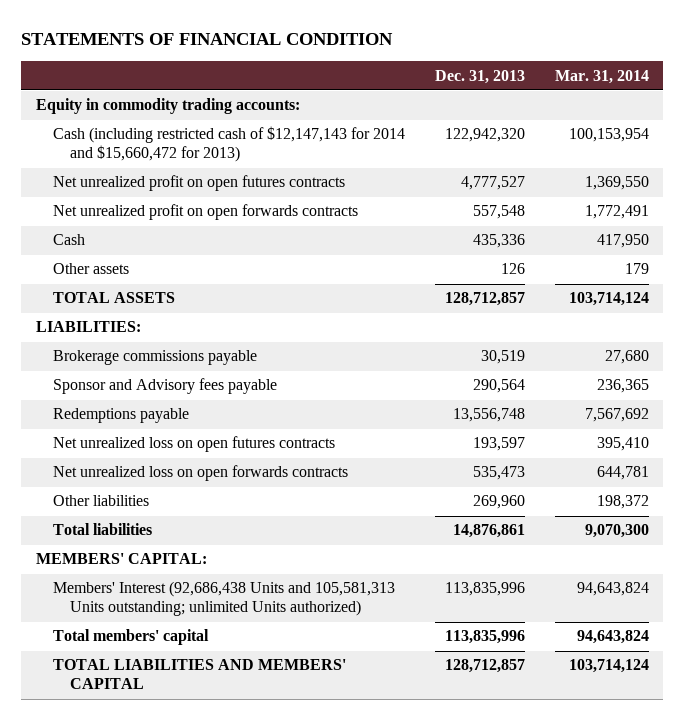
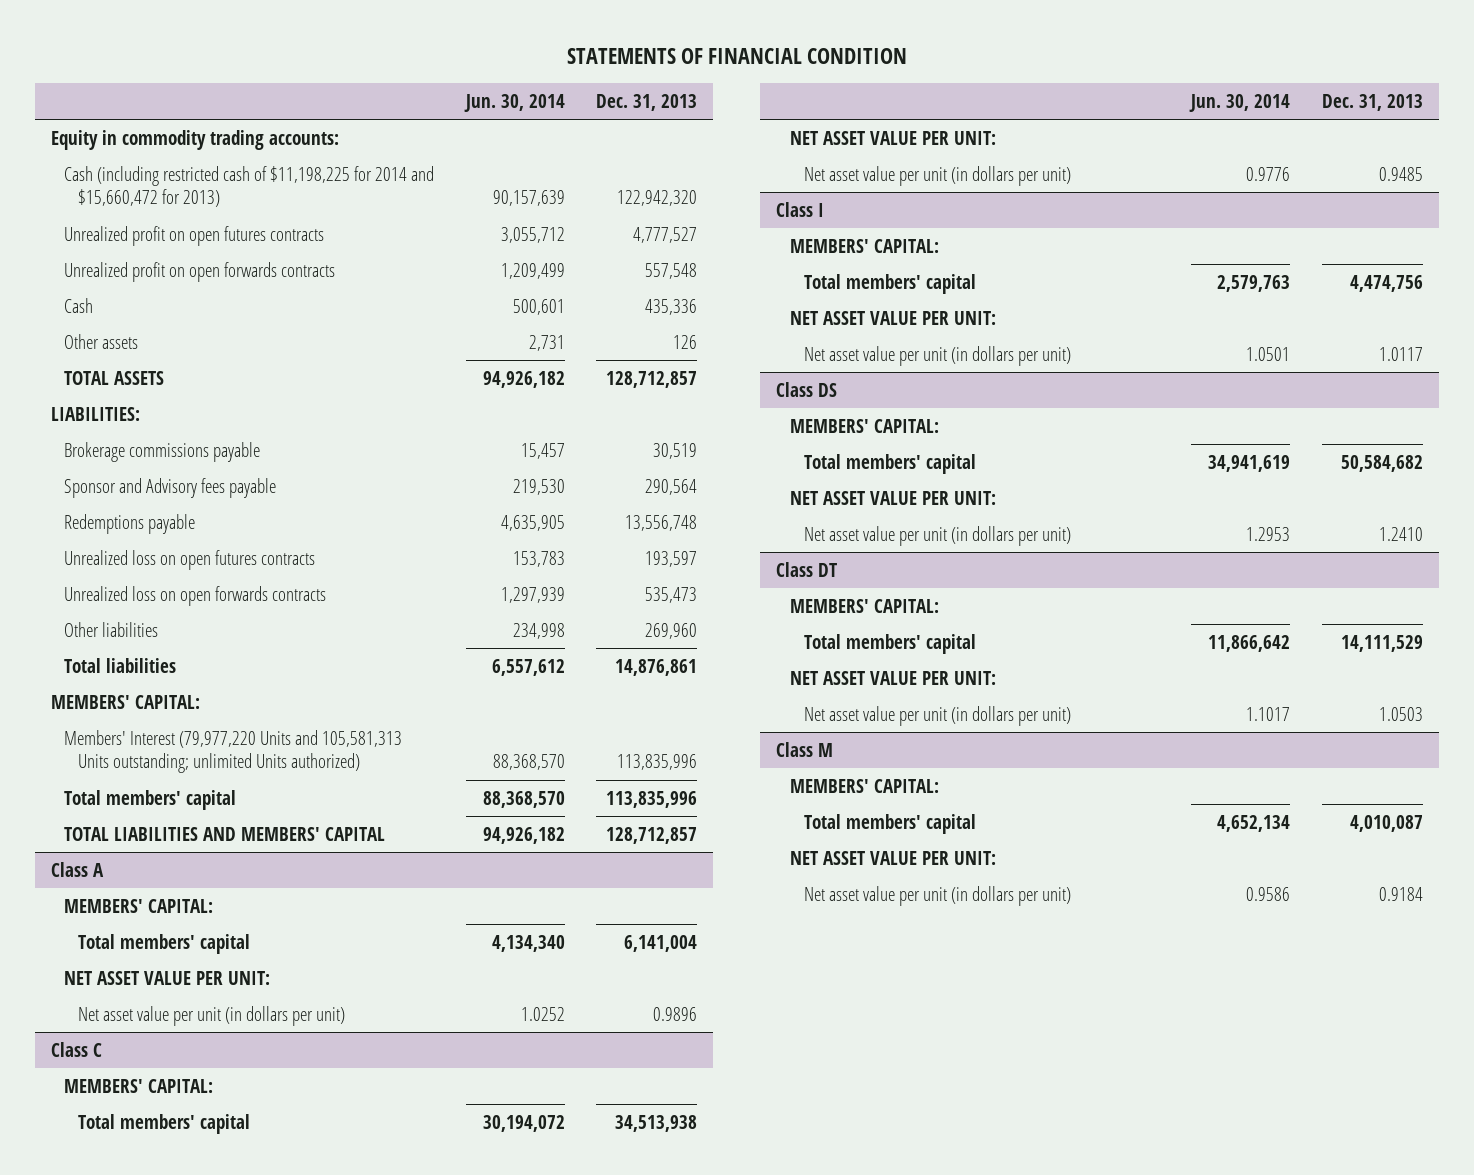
[554,69,649,84] Mar. 31, 2014 -> none
none -> [463,93,565,112] Jun. 30, 2014
[53,126,406,163] Cash (including restricted cash of $12,147,143 for 2014 and $15,660,472 for 2013) -> [64,165,435,208] Cash (including restricted cash of $11,198,225 for 2014 and $15,660,472 for 2013)
[53,175,346,192] Net unrealized profit on open futures contracts -> [64,225,325,246] Unrealized profit on open futures contracts
[53,204,359,221] Net unrealized profit on open forwards contracts -> [64,261,336,282] Unrealized profit on open forwards contracts
[53,436,336,453] Net unrealized loss on open futures contracts -> [64,549,316,570] Unrealized loss on open futures contracts
[53,465,349,482] Net unrealized loss on open forwards contracts -> [64,585,327,606] Unrealized loss on open forwards contracts
[53,581,396,617] Members' Interest (92,686,438 Units and 105,581,313 Units outstanding; unlimited Units authorized) -> [64,729,403,774] Members' Interest (79,977,220 Units and 105,581,313 Units outstanding; unlimited Units authorized)
none -> [50,861,104,877] Class A
none -> [64,898,214,913] MEMBERS' CAPITAL:
none -> [77,933,250,954] Total members' capital
none -> [64,970,271,985] NET ASSET VALUE PER UNIT:
none -> [77,1005,345,1026] Net asset value per unit (in dollars per unit)
none -> [50,1041,102,1057] Class C
none -> [64,1078,214,1093] MEMBERS' CAPITAL:
none -> [77,1113,250,1134] Total members' capital
none -> [789,130,996,145] NET ASSET VALUE PER UNIT:
none -> [803,165,1071,186] Net asset value per unit (in dollars per unit)
none -> [776,201,825,217] Class I
none -> [789,238,939,253] MEMBERS' CAPITAL:
none -> [803,273,976,294] Total members' capital
none -> [789,310,996,325] NET ASSET VALUE PER UNIT:
none -> [803,345,1071,366] Net asset value per unit (in dollars per unit)
none -> [776,381,838,397] Class DS
none -> [789,418,939,433] MEMBERS' CAPITAL:
none -> [803,453,976,474] Total members' capital
none -> [789,490,996,505] NET ASSET VALUE PER UNIT:
none -> [803,525,1071,546] Net asset value per unit (in dollars per unit)
none -> [776,561,838,577] Class DT
none -> [789,598,939,613] MEMBERS' CAPITAL:
none -> [803,633,976,654] Total members' capital
none -> [789,670,996,685] NET ASSET VALUE PER UNIT:
none -> [803,705,1071,726] Net asset value per unit (in dollars per unit)
none -> [776,741,834,757] Class M
none -> [789,778,939,793] MEMBERS' CAPITAL:
none -> [803,813,976,834] Total members' capital
none -> [789,850,996,865] NET ASSET VALUE PER UNIT:
none -> [803,885,1071,906] Net asset value per unit (in dollars per unit)

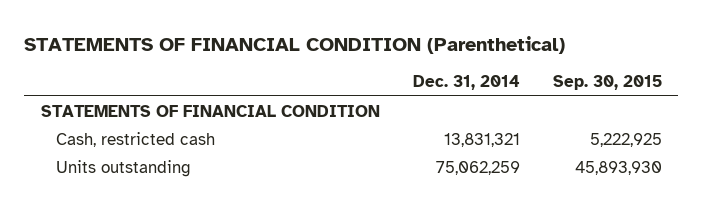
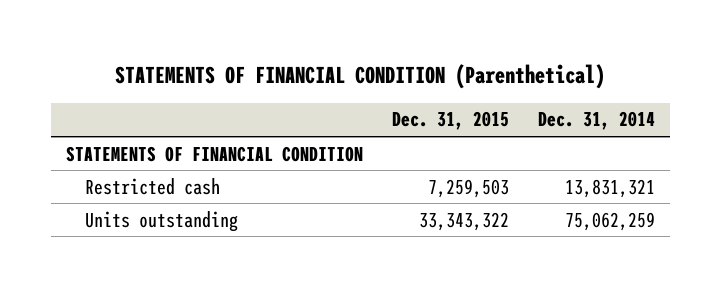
[552,75,662,91] Sep. 30, 2015 -> none
none -> [391,111,509,131] Dec. 31, 2015
[55,131,215,147] Cash, restricted cash -> [84,177,220,195] Restricted cash

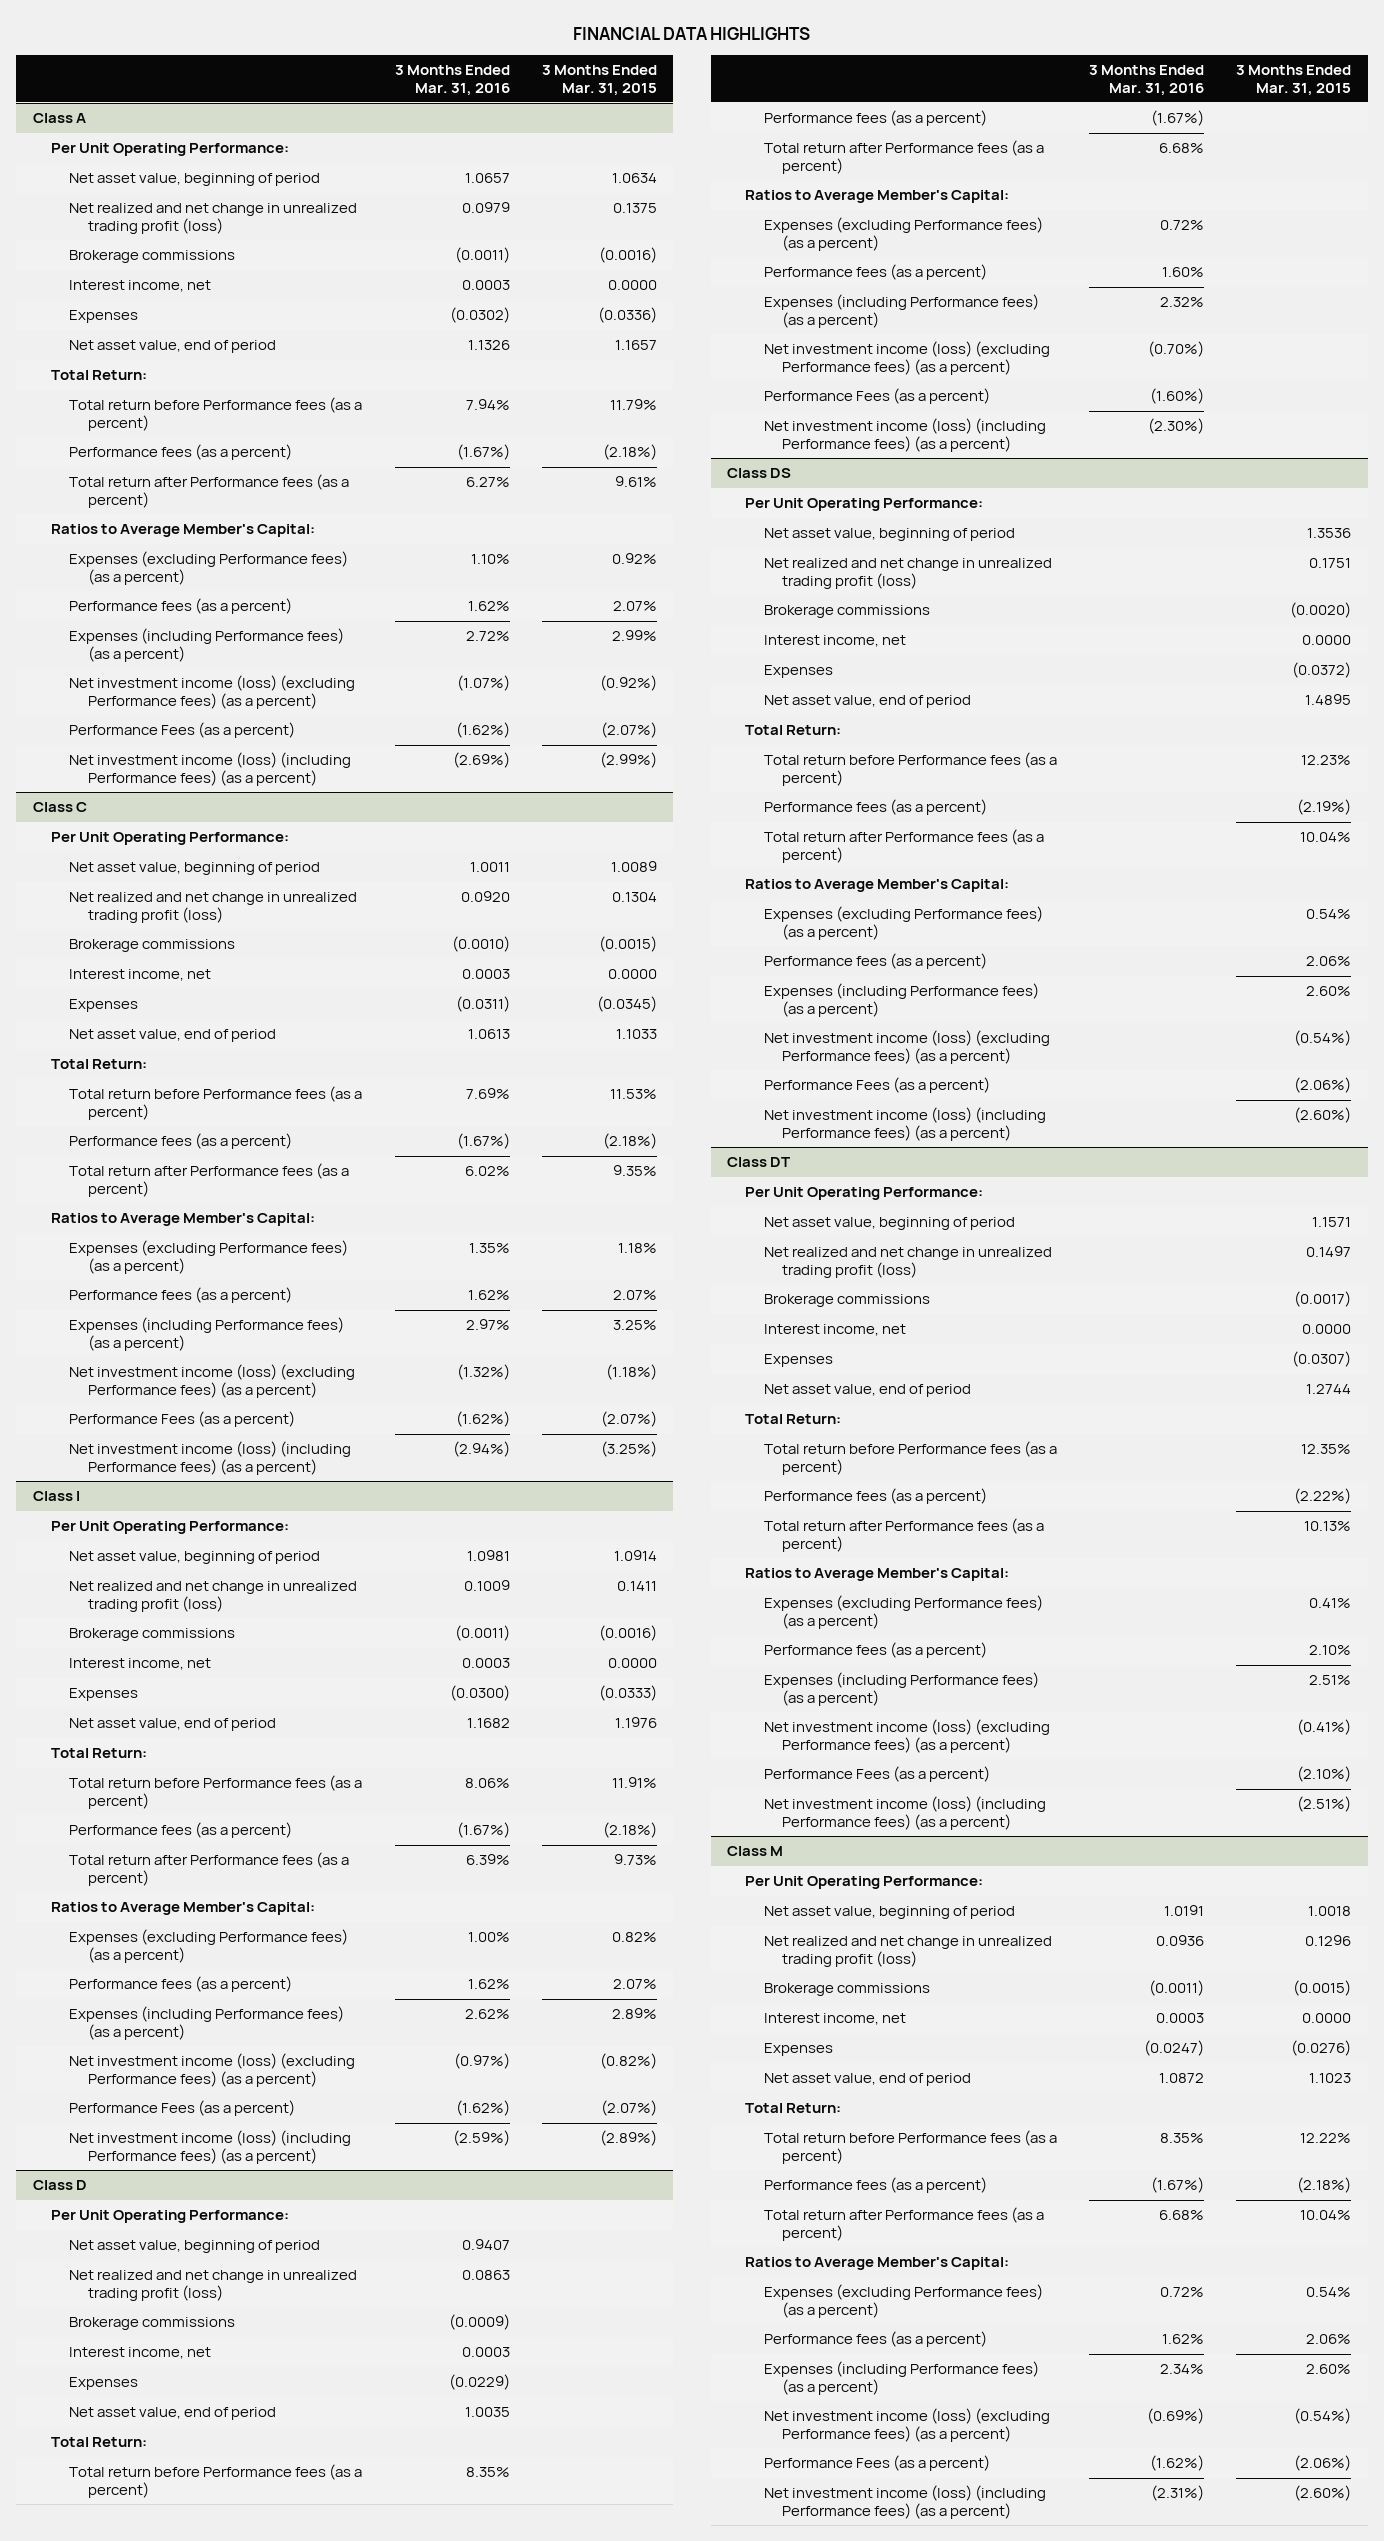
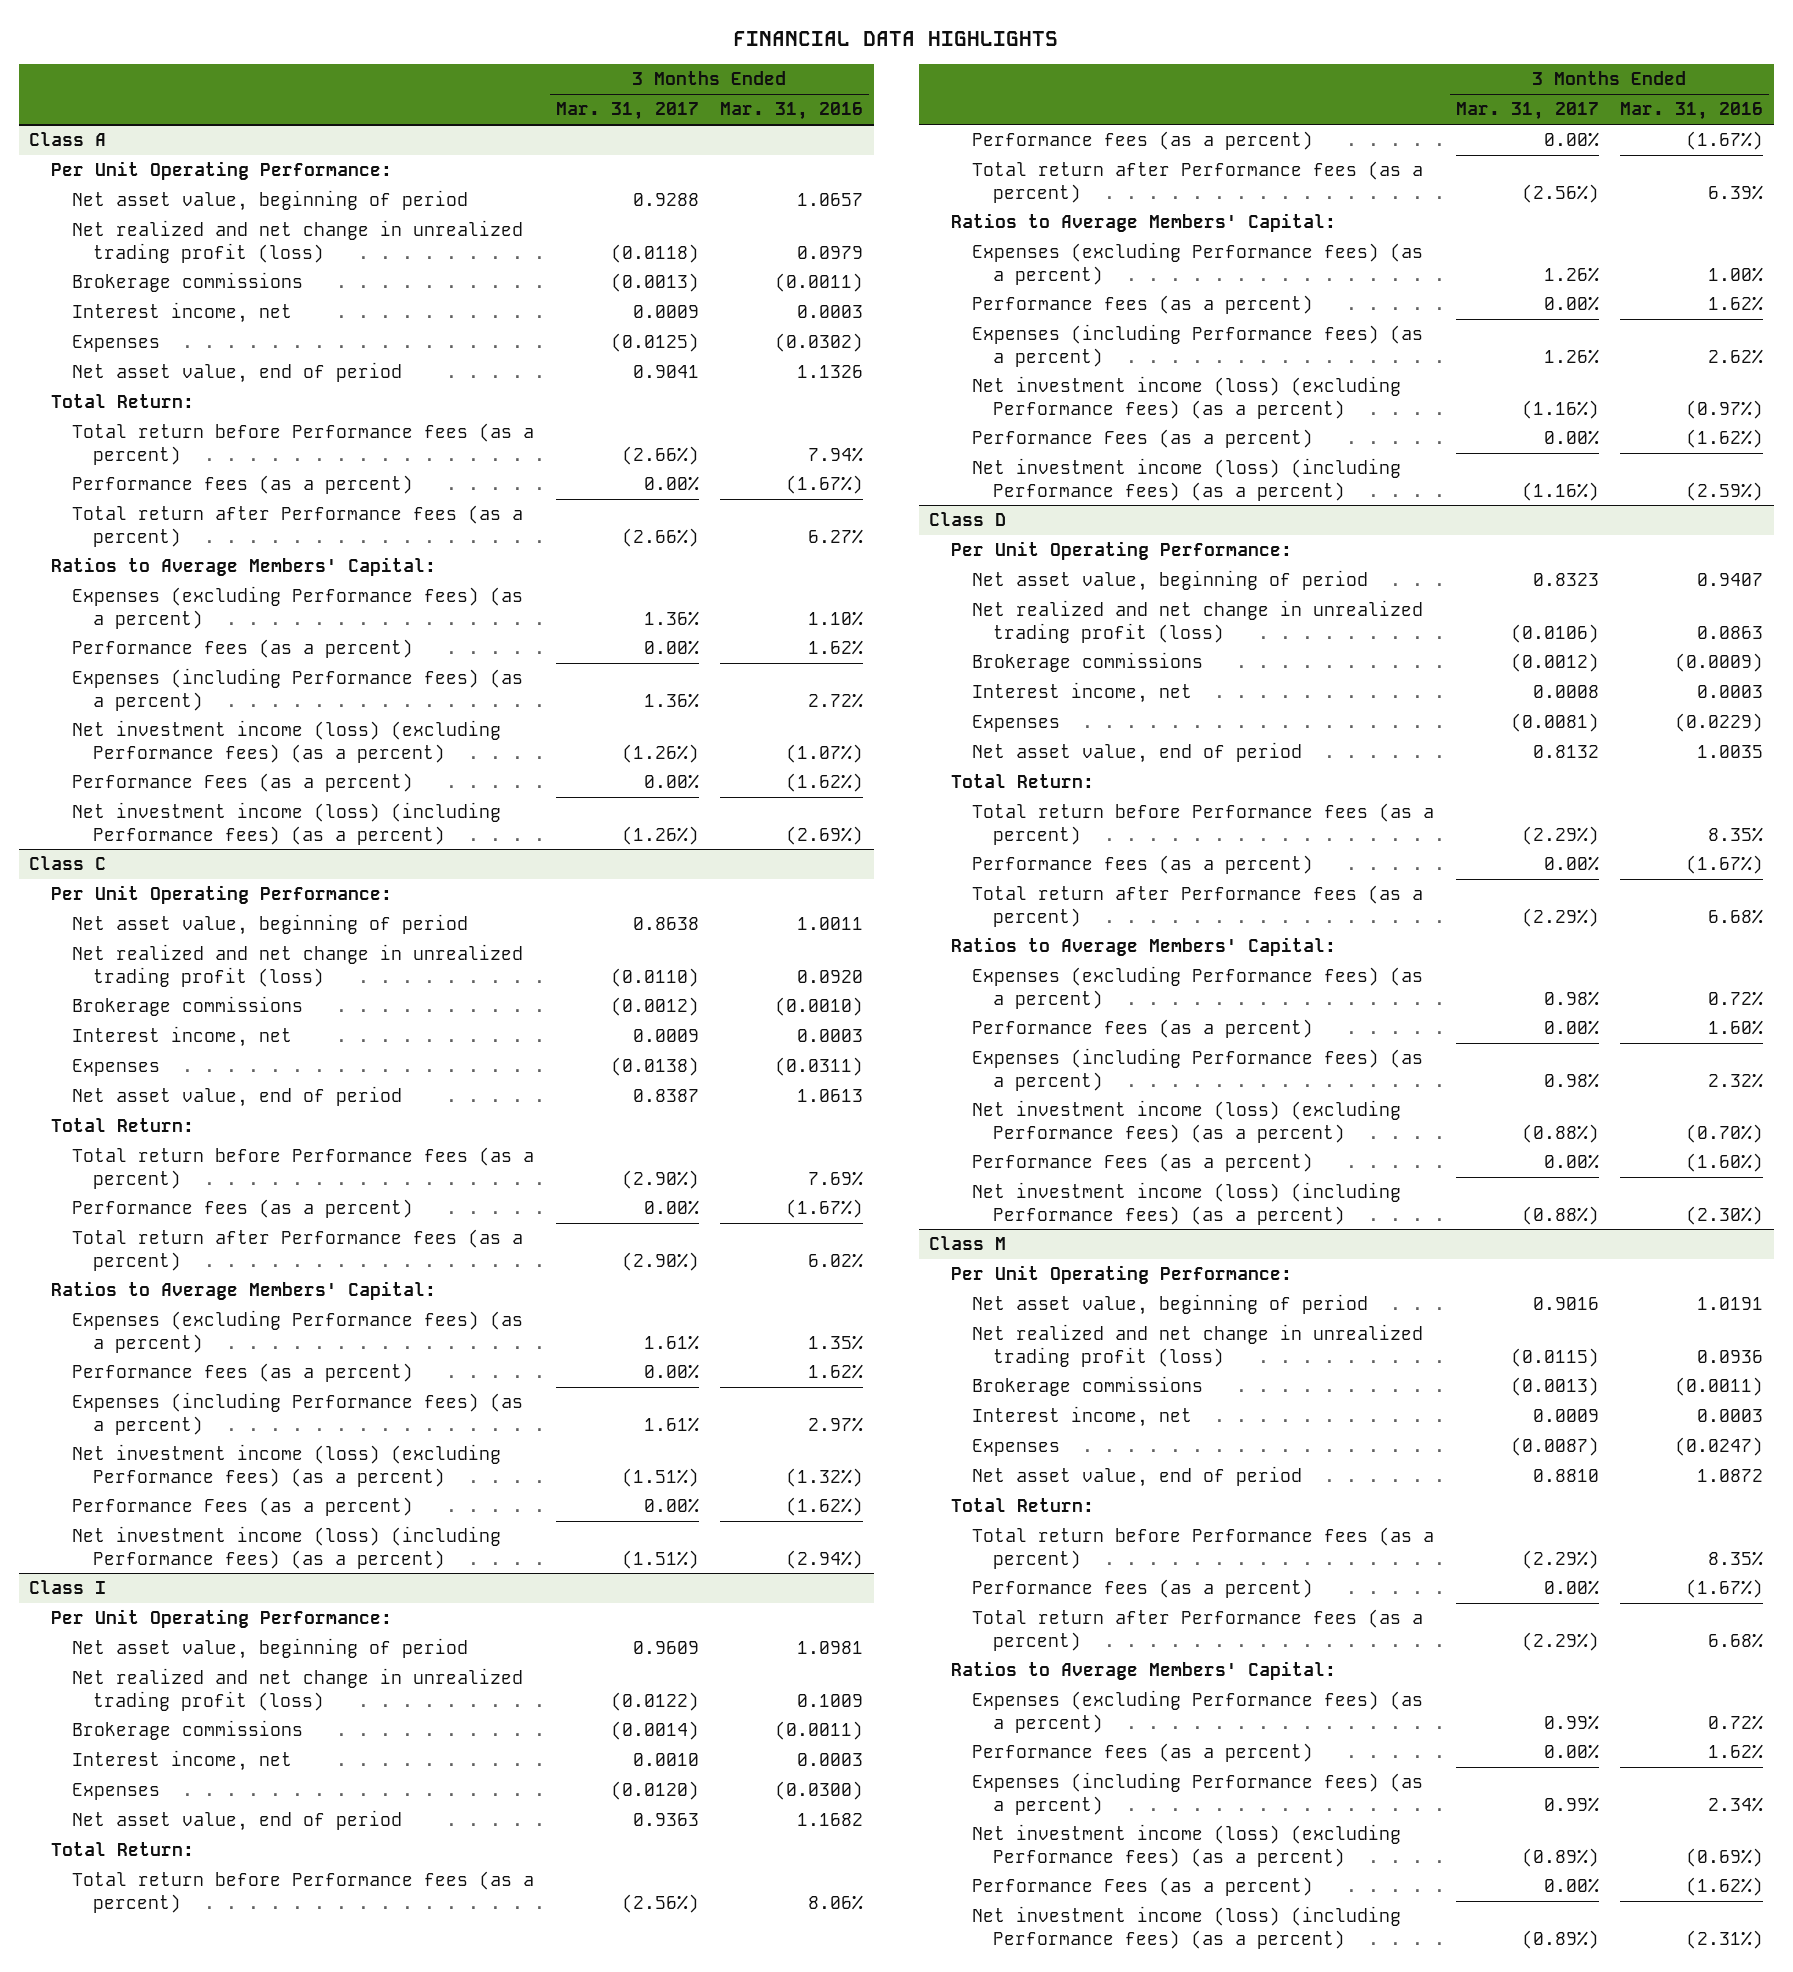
[542,64,658,96] 3 Months Ended Mar. 31, 2015 -> none
none -> [555,102,699,121] Mar. 31, 2017
[51,524,316,538] Ratios to Average Member's Capital: -> [50,557,436,577] Ratios to Average Members' Capital:
[51,1213,316,1227] Ratios to Average Member's Capital: -> [50,1281,436,1301] Ratios to Average Members' Capital:
[51,1902,316,1916] Ratios to Average Member's Capital: -> [950,213,1336,233] Ratios to Average Members' Capital:
[745,190,1010,204] Ratios to Average Member's Capital: -> [950,937,1336,957] Ratios to Average Members' Capital:
[726,468,791,479] Class DS -> none
[745,498,984,512] Per Unit Operating Performance: -> none
[763,528,1015,542] Net asset value, beginning of period -> none
[763,558,1052,590] Net realized and net change in unrealized trading profit (loss) -> none
[763,605,930,619] Brokerage commissions -> none
[763,635,906,648] Interest income, net -> none
[763,665,833,679] Expenses -> none
[763,695,971,709] Net asset value, end of period -> none
[745,725,842,736] Total Return: -> none
[763,752,1057,787] Total return before Performance fees (as a percent) -> none
[763,799,987,816] Performance fees (as a percent) -> none
[763,829,1044,864] Total return after Performance fees (as a percent) -> none
[745,879,1010,893] Ratios to Average Member's Capital: -> none
[763,906,1043,941] Expenses (excluding Performance fees) (as a percent) -> none
[763,953,987,970] Performance fees (as a percent) -> none
[763,983,1039,1018] Expenses (including Performance fees) (as a percent) -> none
[763,1030,1050,1065] Net investment income (loss) (excluding Performance fees) (as a percent) -> none
[763,1077,990,1094] Performance Fees (as a percent) -> none
[763,1107,1046,1142] Net investment income (loss) (including Performance fees) (as a percent) -> none
[726,1157,790,1168] Class DT -> none
[745,1187,984,1201] Per Unit Operating Performance: -> none
[763,1217,1015,1231] Net asset value, beginning of period -> none
[763,1247,1052,1279] Net realized and net change in unrealized trading profit (loss) -> none
[763,1294,930,1308] Brokerage commissions -> none
[763,1324,906,1337] Interest income, net -> none
[763,1354,833,1368] Expenses -> none
[763,1384,971,1398] Net asset value, end of period -> none
[745,1414,842,1425] Total Return: -> none
[763,1441,1057,1476] Total return before Performance fees (as a percent) -> none
[763,1488,987,1505] Performance fees (as a percent) -> none
[763,1518,1044,1553] Total return after Performance fees (as a percent) -> none
[745,1568,1010,1582] Ratios to Average Member's Capital: -> none
[763,1595,1043,1630] Expenses (excluding Performance fees) (as a percent) -> none
[763,1642,987,1659] Performance fees (as a percent) -> none
[763,1672,1039,1707] Expenses (including Performance fees) (as a percent) -> none
[763,1719,1050,1754] Net investment income (loss) (excluding Performance fees) (as a percent) -> none
[763,1766,990,1783] Performance Fees (as a percent) -> none
[763,1796,1046,1831] Net investment income (loss) (including Performance fees) (as a percent) -> none
[745,2257,1010,2271] Ratios to Average Member's Capital: -> [950,1661,1336,1681] Ratios to Average Members' Capital:

